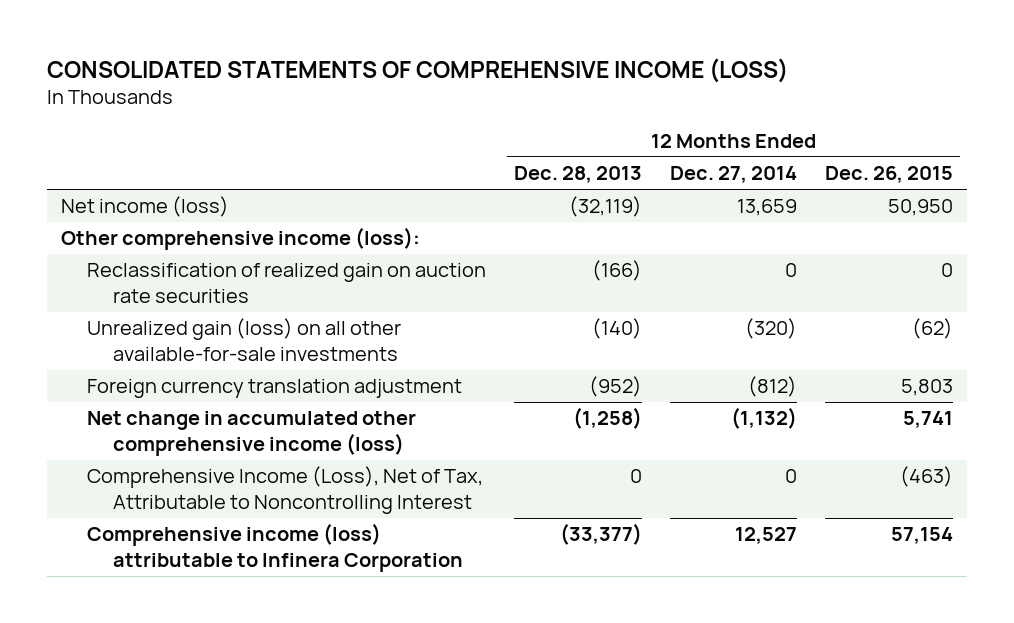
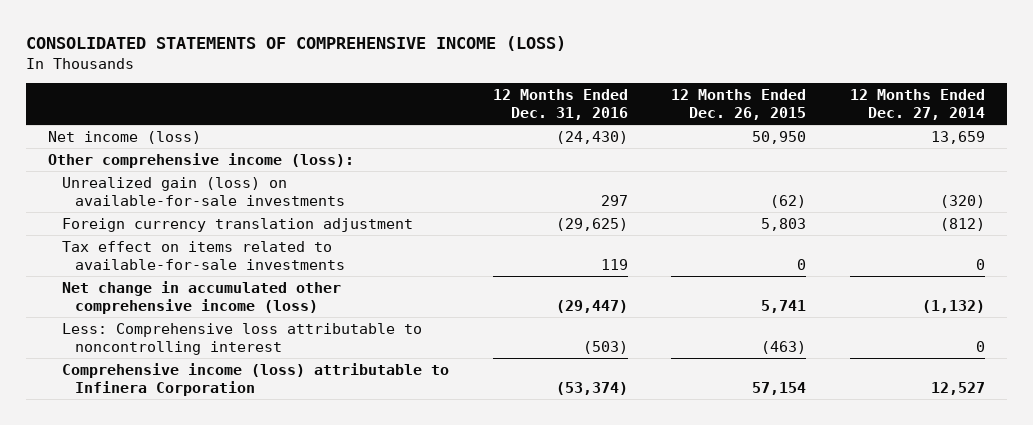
[514,166,643,184] Dec. 28, 2013 -> none
none -> [492,89,628,121] 12 Months Ended Dec. 31, 2016
[87,263,487,304] Reclassification of realized gain on auction rate securities -> none
[87,318,402,362] Unrealized gain (loss) on all other available-for-sale investments -> [61,176,346,206] Unrealized gain (loss) on available-for-sale investments
none -> [61,240,346,270] Tax effect on items related to available-for-sale investments
[87,466,484,515] Comprehensive Income (Loss), Net of Tax, Attributable to Noncontrolling Interest -> [61,322,422,355] Less: Comprehensive loss attributable to noncontrolling interest

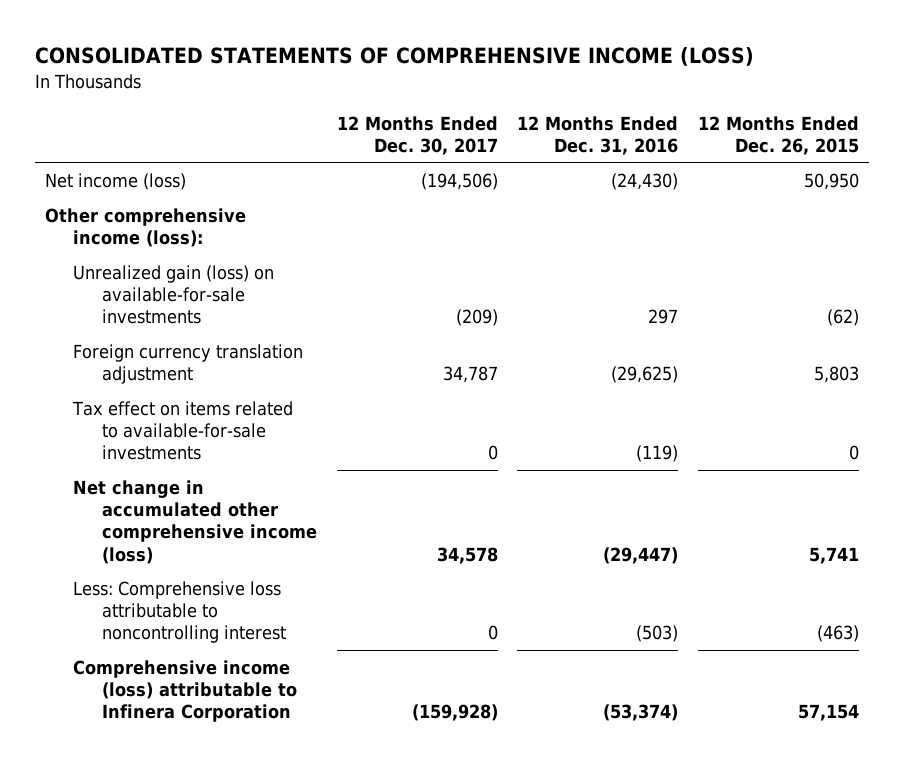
[850,89,986,121] 12 Months Ended Dec. 27, 2014 -> none
none -> [336,115,498,155] 12 Months Ended Dec. 30, 2017
[600,258,628,270] 119 -> [636,445,679,463] (119)

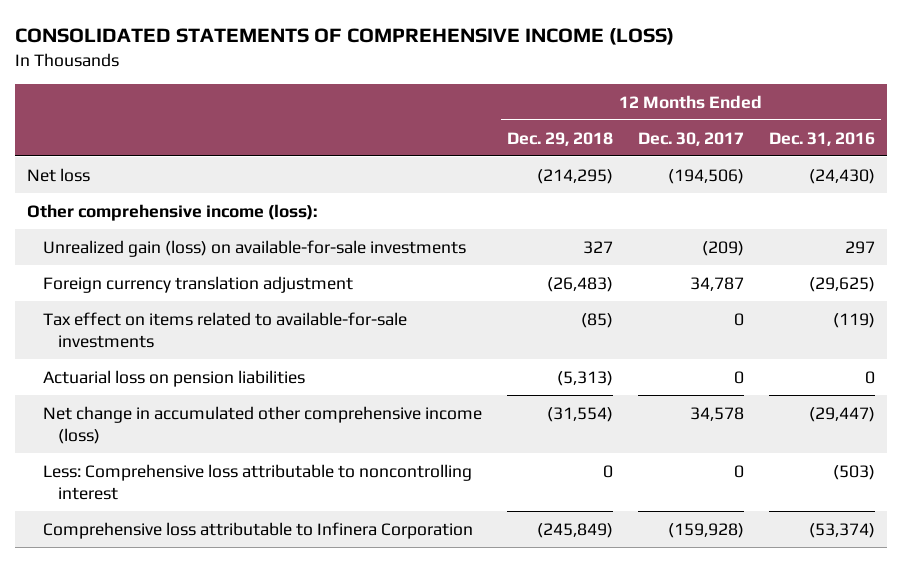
[698,115,860,155] 12 Months Ended Dec. 26, 2015 -> none
none -> [506,131,613,146] Dec. 29, 2018
[44,172,186,190] Net income (loss) -> [27,167,91,182] Net loss
none -> [42,369,305,387] Actuarial loss on pension liabilities
[73,659,297,723] Comprehensive income (loss) attributable to Infinera Corporation -> [42,521,473,539] Comprehensive loss attributable to Infinera Corporation

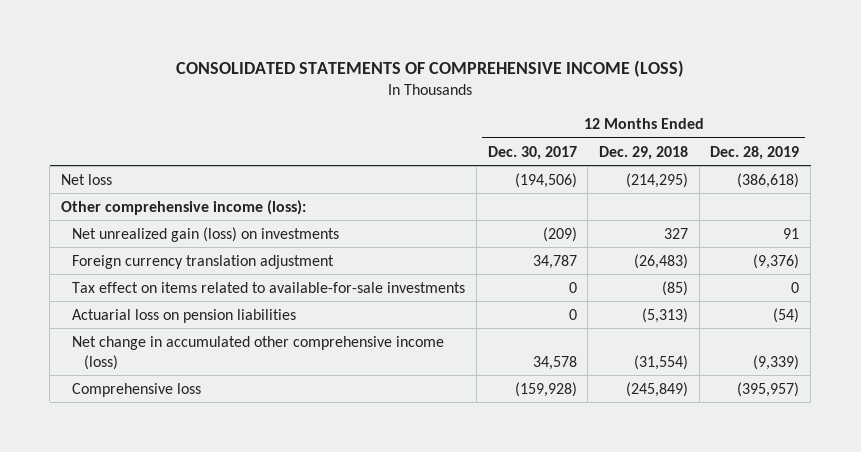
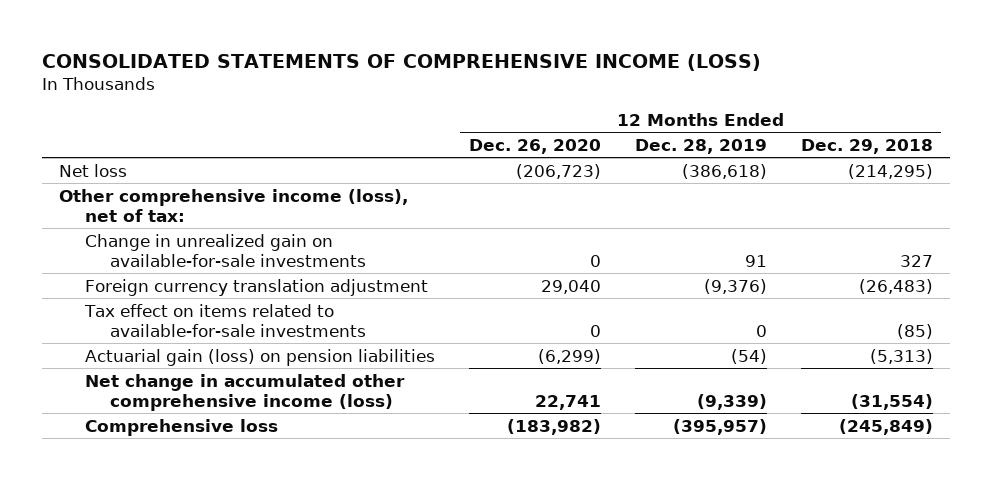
[487,145,577,160] Dec. 30, 2017 -> none
none -> [468,138,601,154] Dec. 26, 2020
[61,199,307,215] Other comprehensive income (loss): -> [58,188,408,222] Other comprehensive income (loss), net of tax:
[72,226,340,242] Net unrealized gain (loss) on investments -> [84,233,367,267] Change in unrealized gain on available-for-sale investments
[72,308,297,323] Actuarial loss on pension liabilities -> [84,348,435,366] Actuarial gain (loss) on pension liabilities

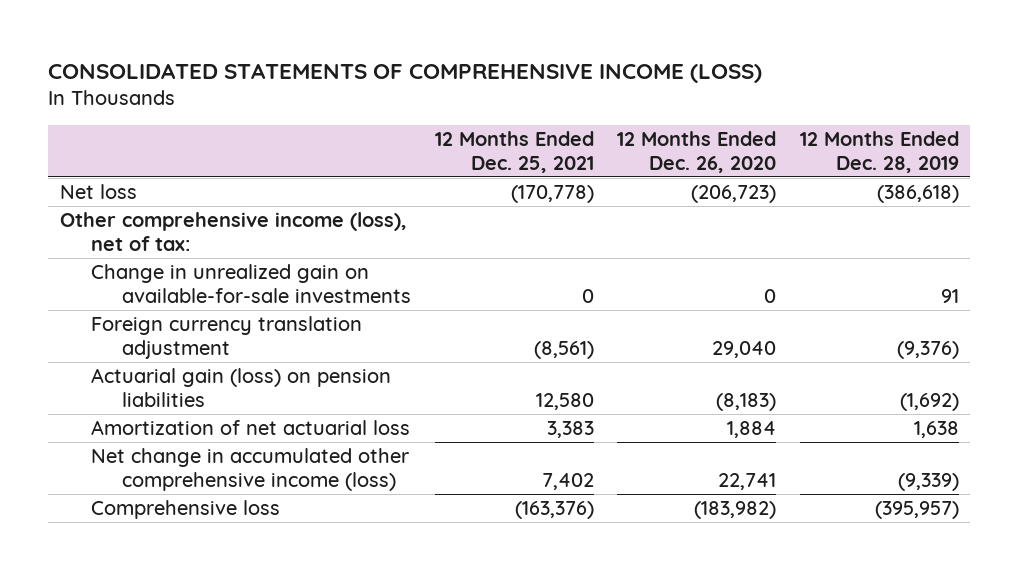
[800,138,933,154] Dec. 29, 2018 -> none
none -> [434,131,594,173] 12 Months Ended Dec. 25, 2021
[83,303,367,337] Tax effect on items related to available-for-sale investments -> none
[537,348,601,364] (6,299) -> [716,392,777,411] (8,183)
[730,348,767,364] (54) -> [899,392,959,411] (1,692)
none -> [90,420,410,436] Amortization of net actuarial loss

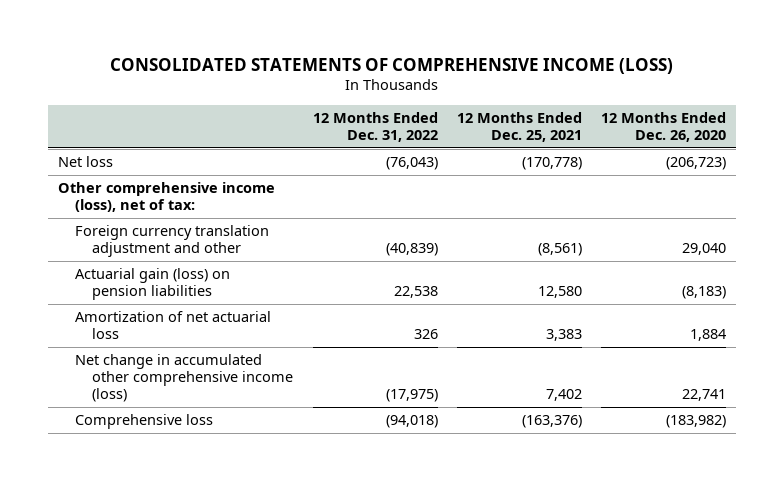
[799,131,959,173] 12 Months Ended Dec. 28, 2019 -> none
none -> [312,112,438,143] 12 Months Ended Dec. 31, 2022
[90,264,412,303] Change in unrealized gain on available-for-sale investments -> none
[90,316,362,359] Foreign currency translation adjustment -> [74,225,269,258] Foreign currency translation adjustment and other

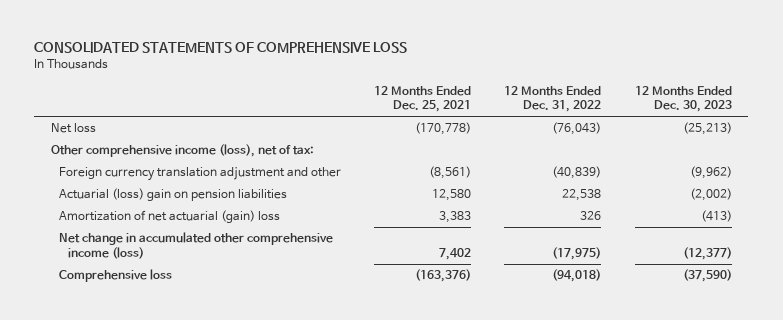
[109,57,673,74] CONSOLIDATED STATEMENTS OF COMPREHENSIVE INCOME (LOSS) -> [34,42,408,54] CONSOLIDATED STATEMENTS OF COMPREHENSIVE LOSS
[601,112,727,143] 12 Months Ended Dec. 26, 2020 -> none
none -> [634,85,732,113] 12 Months Ended Dec. 30, 2023
[74,268,230,301] Actuarial gain (loss) on pension liabilities -> [59,188,288,202] Actuarial (loss) gain on pension liabilities
[74,311,271,340] Amortization of net actuarial loss -> [59,210,281,224] Amortization of net actuarial (gain) loss

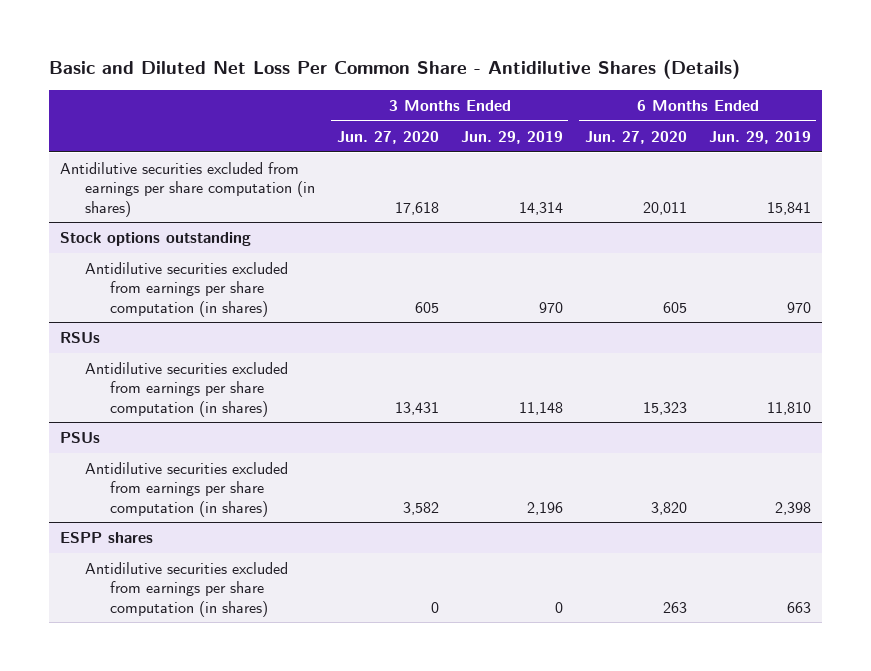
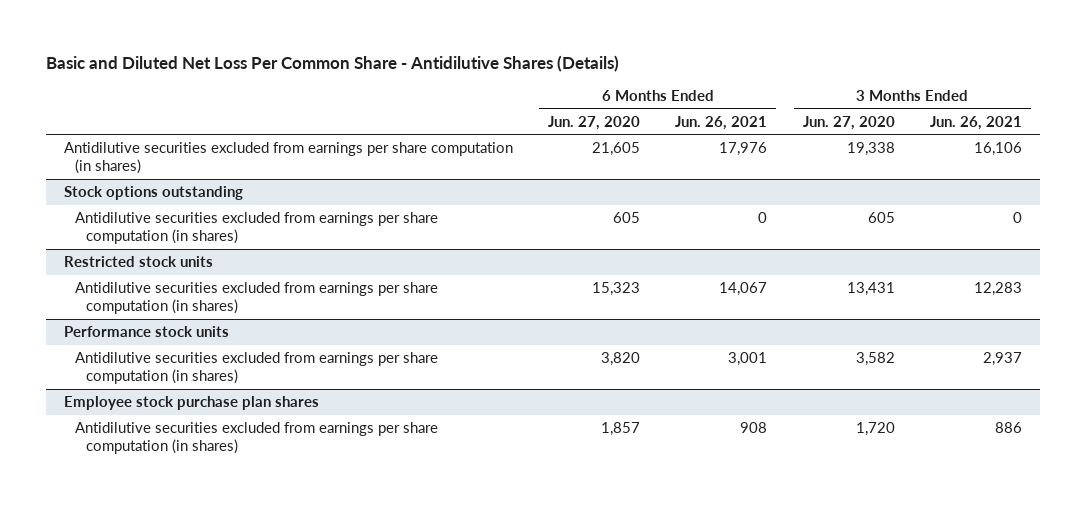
[460,130,563,144] Jun. 29, 2019 -> none
[708,130,811,144] Jun. 29, 2019 -> none
none -> [675,115,768,130] Jun. 26, 2021
none -> [930,115,1023,130] Jun. 26, 2021
[394,201,439,215] 17,618 -> [846,142,895,157] 19,338
[642,201,687,215] 20,011 -> [591,142,640,157] 21,605
[60,331,101,343] RSUs -> [63,256,213,268] Restricted stock units
[60,431,101,443] PSUs -> [63,326,229,338] Performance stock units
[60,531,154,543] ESPP shares -> [63,396,319,411] Employee stock purchase plan shares
[430,601,439,613] 0 -> [855,422,895,437] 1,720
[662,601,687,613] 263 -> [600,422,640,437] 1,857

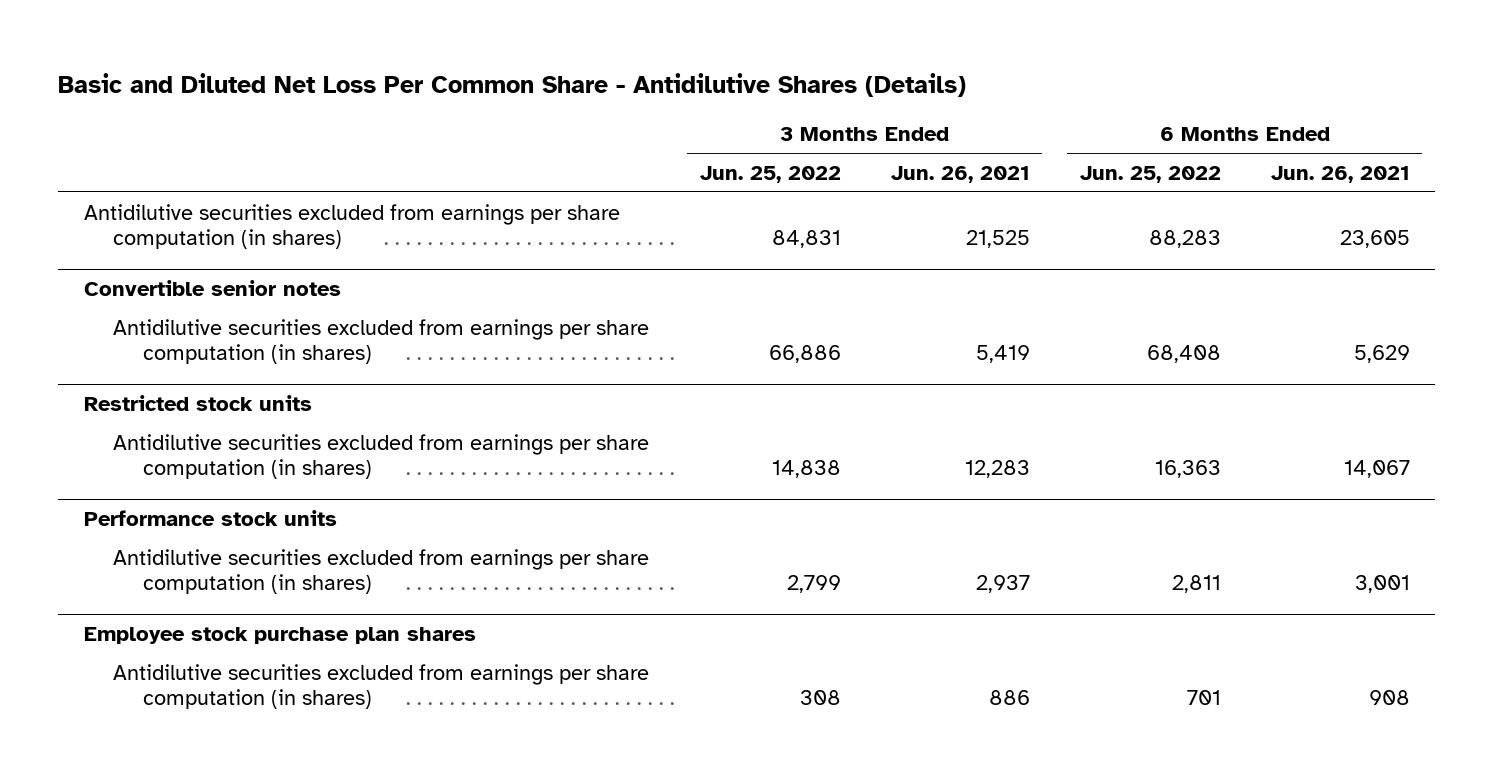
[547,115,640,130] Jun. 27, 2020 -> none
[802,115,895,130] Jun. 27, 2020 -> none
none -> [699,165,841,183] Jun. 25, 2022
none -> [1079,165,1221,183] Jun. 25, 2022
[63,186,243,201] Stock options outstanding -> none
[719,142,768,157] 17,976 -> [1339,230,1410,249] 23,605
[974,142,1023,157] 16,106 -> [965,230,1030,249] 21,525
none -> [83,280,341,297] Convertible senior notes
[758,212,768,224] 0 -> [1353,345,1410,364] 5,629
[1013,212,1023,224] 0 -> [975,345,1030,364] 5,419

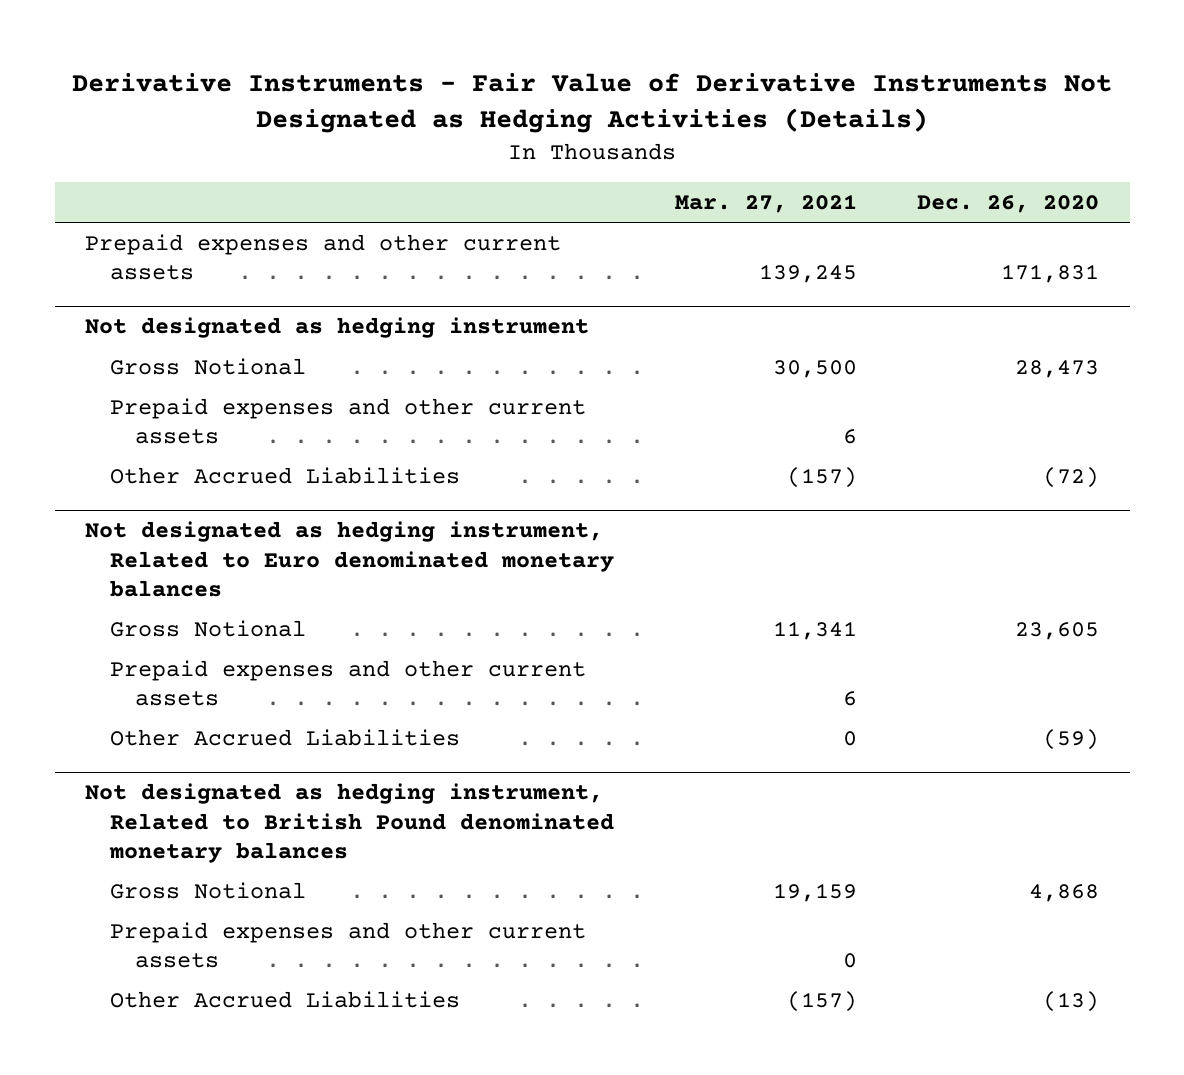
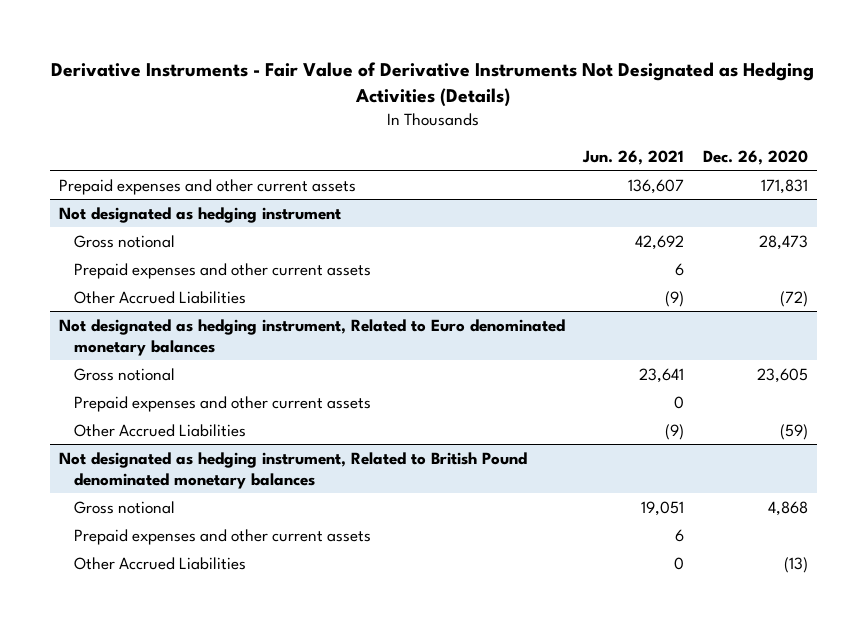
[674,194,857,214] Mar. 27, 2021 -> none
none -> [582,150,685,166] Jun. 26, 2021
[110,357,307,375] Gross Notional -> [73,234,175,248] Gross notional
[110,619,307,637] Gross Notional -> [73,367,175,381] Gross notional
[110,881,307,899] Gross Notional -> [73,500,175,514] Gross notional

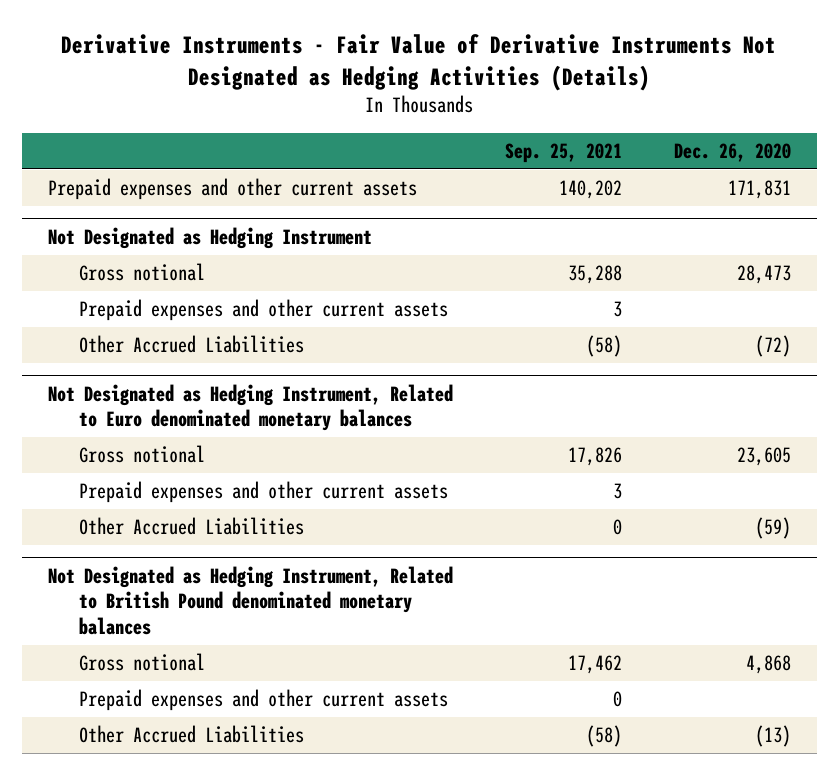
[582,150,685,166] Jun. 26, 2021 -> none
none -> [504,142,622,163] Sep. 25, 2021
[58,206,341,223] Not designated as hedging instrument -> [47,226,372,249] Not Designated as Hedging Instrument
[58,318,565,356] Not designated as hedging instrument, Related to Euro denominated monetary balances -> [47,383,453,432] Not Designated as Hedging Instrument, Related to Euro denominated monetary balances
[58,451,527,489] Not designated as hedging instrument, Related to British Pound denominated monetary balances -> [47,565,453,635] Not Designated as Hedging Instrument, Related to British Pound denominated monetary balances

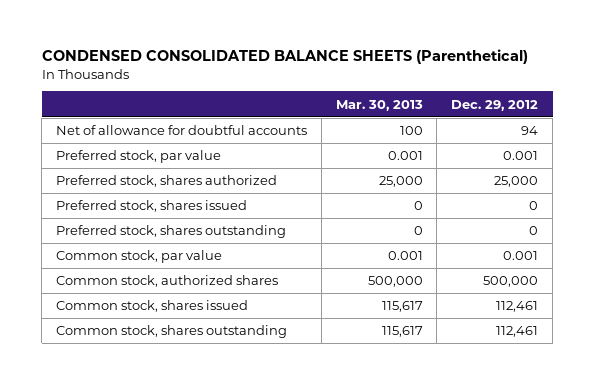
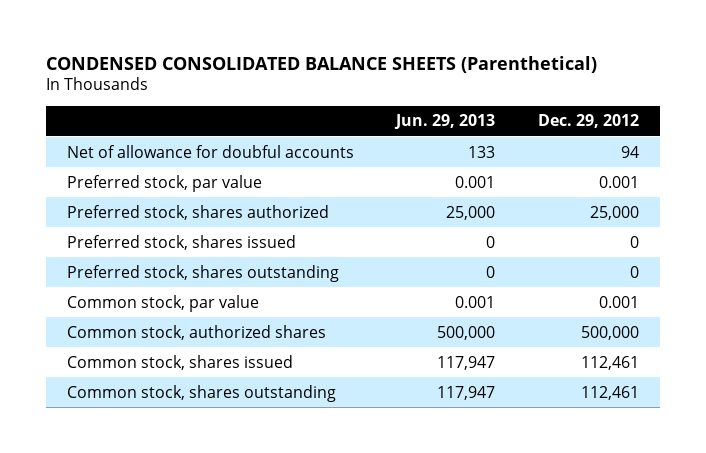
[335,99,423,111] Mar. 30, 2013 -> none
none -> [394,114,496,130] Jun. 29, 2013
[55,125,307,136] Net of allowance for doubtful accounts -> [66,144,354,158] Net of allowance for doubful accounts

